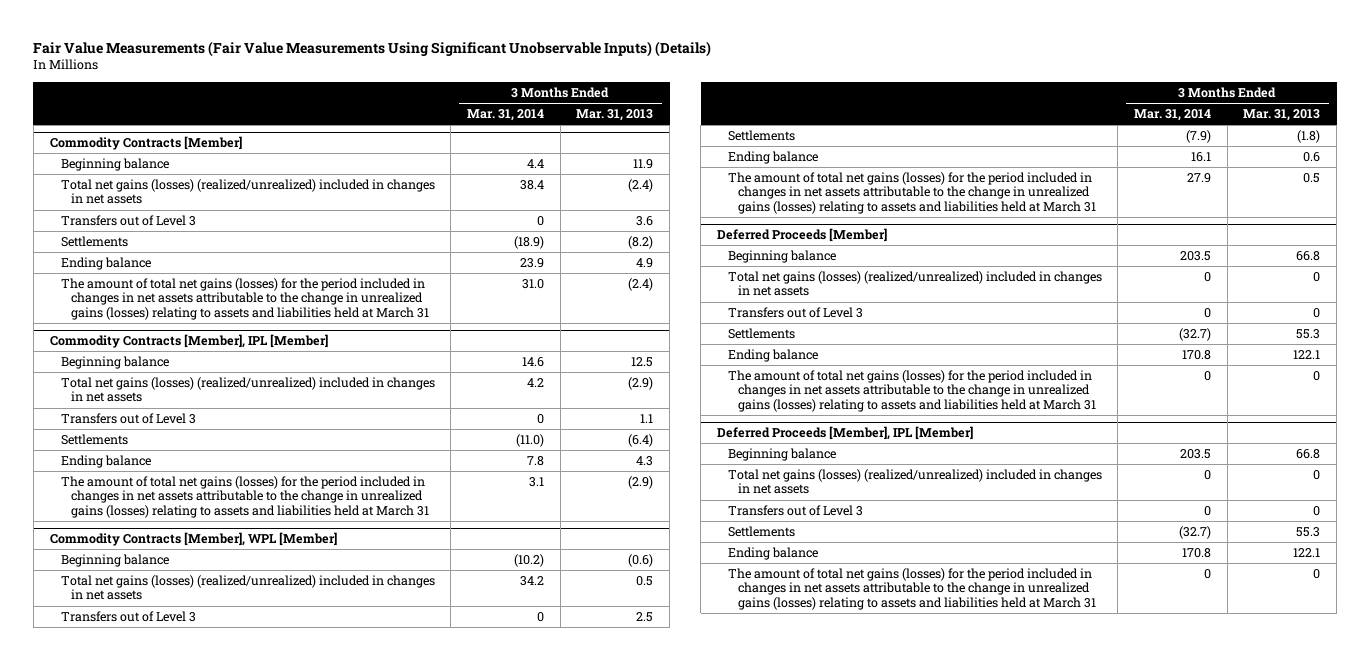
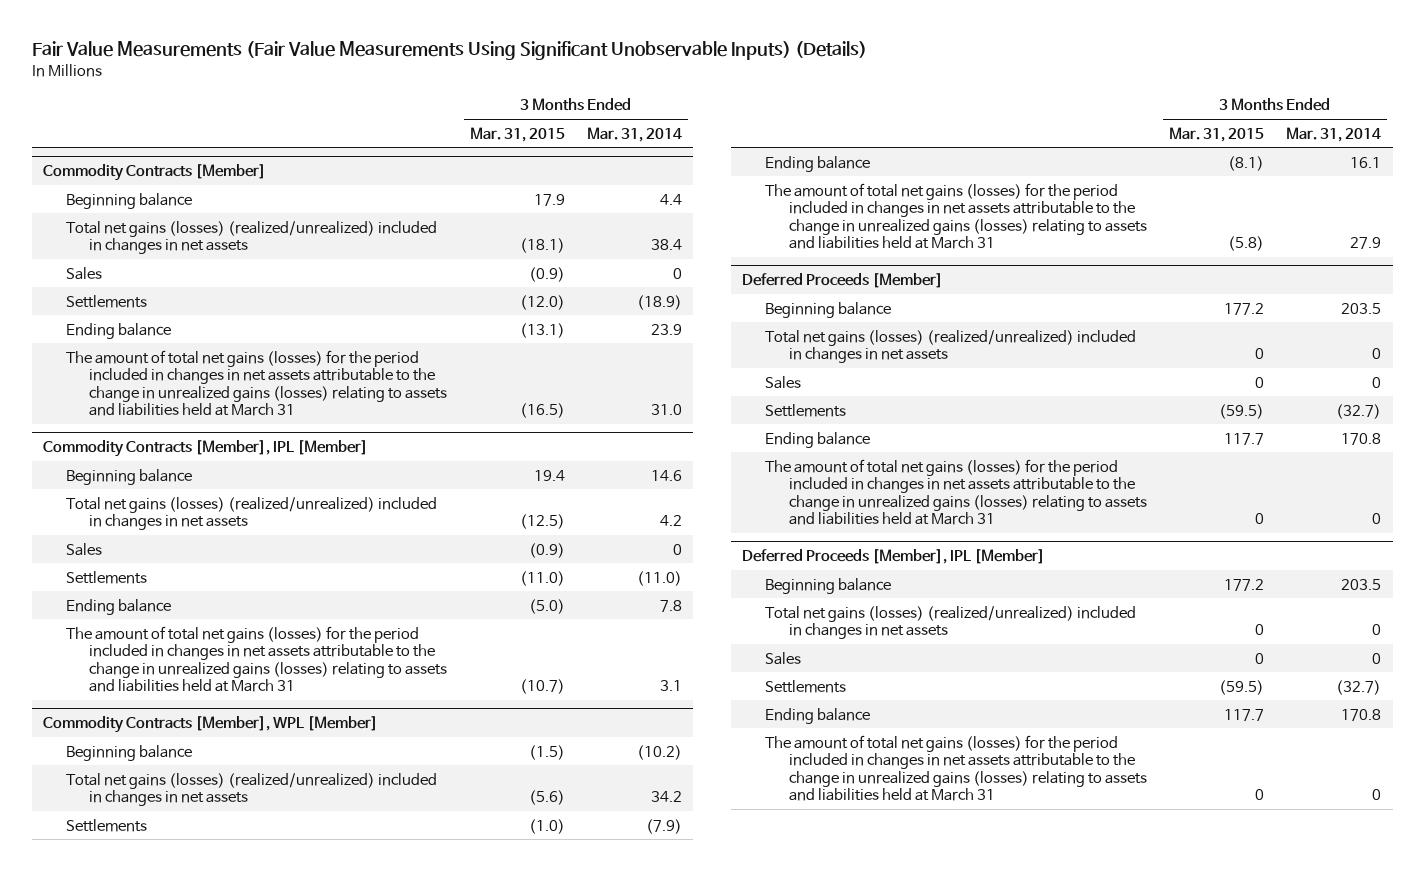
[576,109,654,122] Mar. 31, 2013 -> none
none -> [469,126,565,142] Mar. 31, 2015
[60,215,196,227] Transfers out of Level 3 -> none
none -> [66,266,103,280] Sales
[60,413,196,425] Transfers out of Level 3 -> none
none -> [66,542,103,556] Sales
[60,611,196,623] Transfers out of Level 3 -> none
[727,307,863,319] Transfers out of Level 3 -> none
none -> [765,375,802,389] Sales
[727,505,863,517] Transfers out of Level 3 -> none
none -> [765,651,802,665] Sales

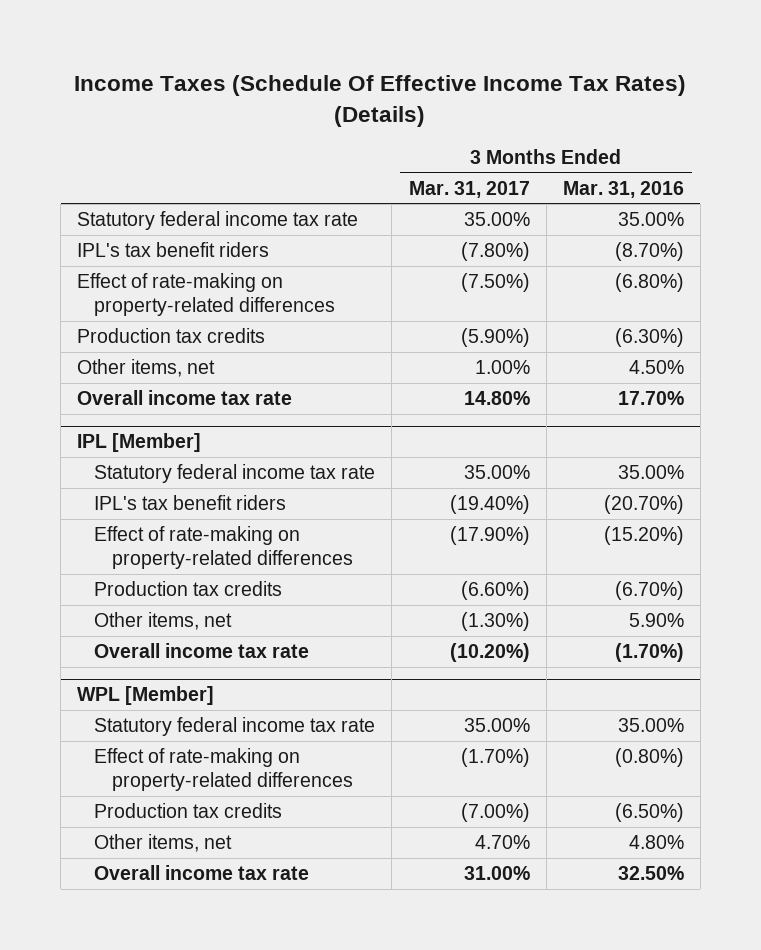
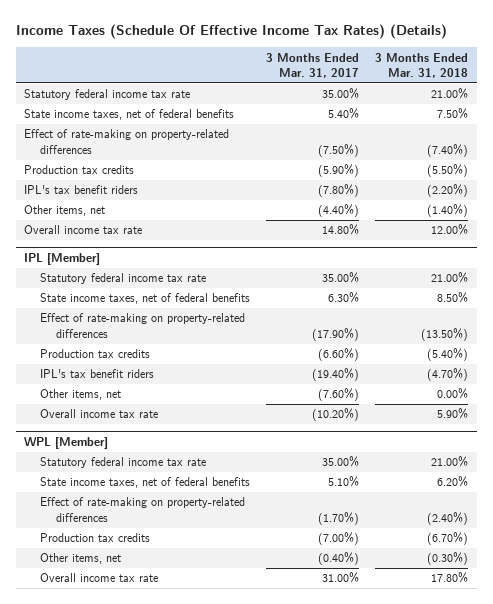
[562,180,684,198] Mar. 31, 2016 -> none
none -> [375,52,469,79] 3 Months Ended Mar. 31, 2018
none -> [24,109,235,121] State income taxes, net of federal benefits
[77,242,270,258] IPL's tax benefit riders -> [24,185,139,195] IPL's tax benefit riders
[474,360,530,375] 1.00% -> [318,204,360,218] (4.40%)
none -> [40,293,251,305] State income taxes, net of federal benefits
[94,495,287,511] IPL's tax benefit riders -> [40,369,155,379] IPL's tax benefit riders
[460,612,530,632] (1.30%) -> [318,388,360,402] (7.60%)
none -> [40,477,251,489] State income taxes, net of federal benefits
[474,835,530,850] 4.70% -> [318,552,360,566] (0.40%)

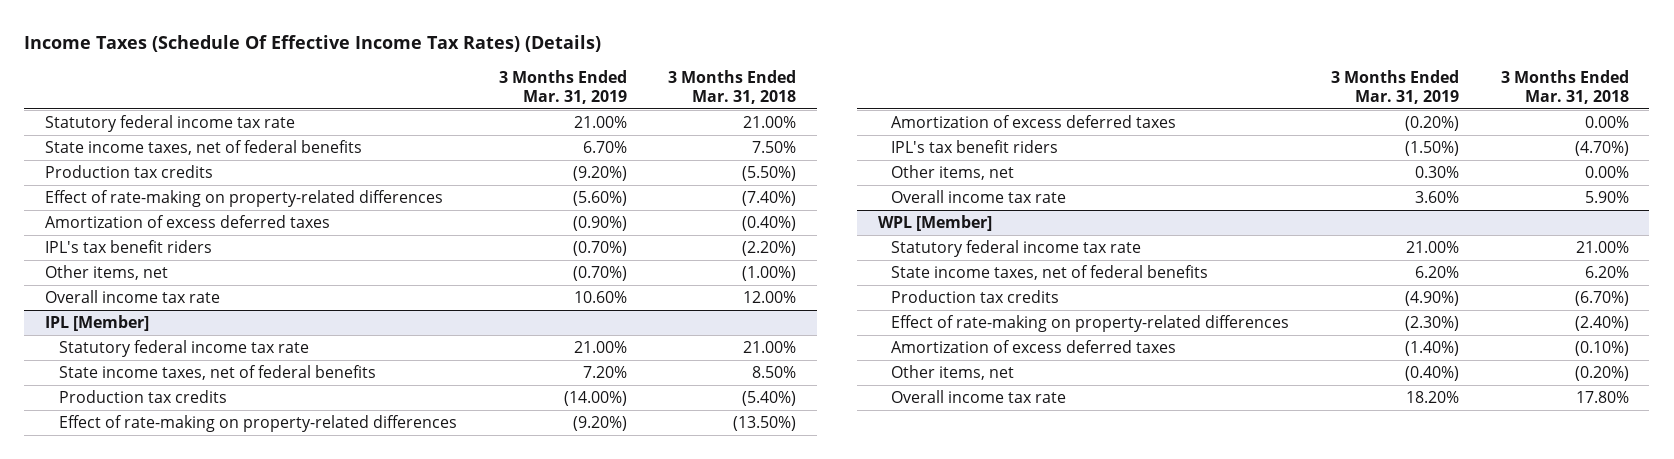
[266,52,360,79] 3 Months Ended Mar. 31, 2017 -> none
none -> [498,69,627,104] 3 Months Ended Mar. 31, 2019
[24,129,230,154] Effect of rate-making on property-related differences -> [45,190,444,208] Effect of rate-making on property-related differences
none -> [45,215,331,229] Amortization of excess deferred taxes
[427,204,469,218] (1.40%) -> [742,266,797,282] (1.00%)
[40,313,246,338] Effect of rate-making on property-related differences -> [58,415,457,433] Effect of rate-making on property-related differences
none -> [891,115,1177,129] Amortization of excess deferred taxes
[40,497,246,522] Effect of rate-making on property-related differences -> [891,315,1290,333] Effect of rate-making on property-related differences
none -> [891,340,1177,354] Amortization of excess deferred taxes
[427,552,469,566] (0.30%) -> [1574,366,1629,382] (0.20%)

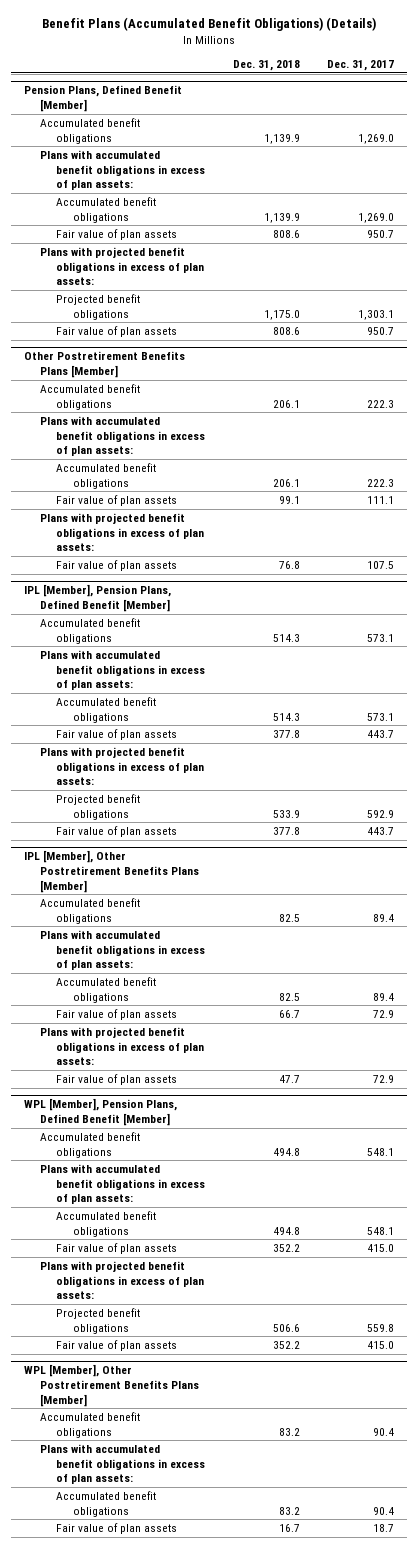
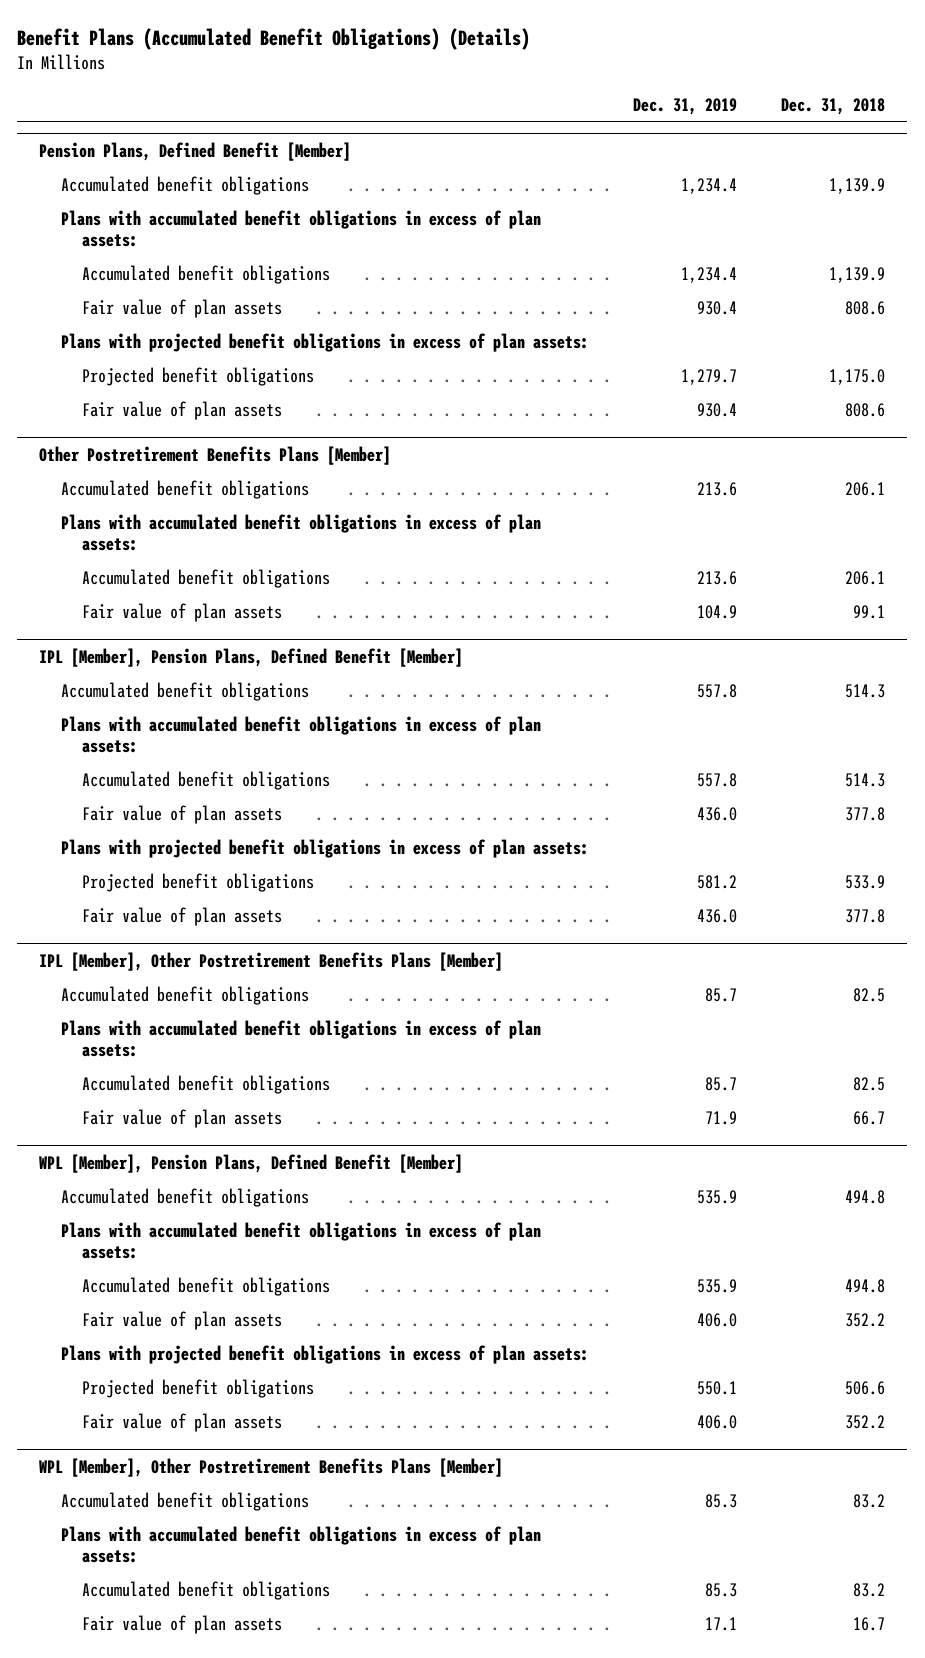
[326,60,394,72] Dec. 31, 2017 -> none
none -> [633,97,738,115] Dec. 31, 2019
[40,512,205,552] Plans with projected benefit obligations in excess of plan assets: -> none
[56,559,178,571] Fair value of plan assets -> none
[40,1026,205,1066] Plans with projected benefit obligations in excess of plan assets: -> none
[56,1073,178,1085] Fair value of plan assets -> none

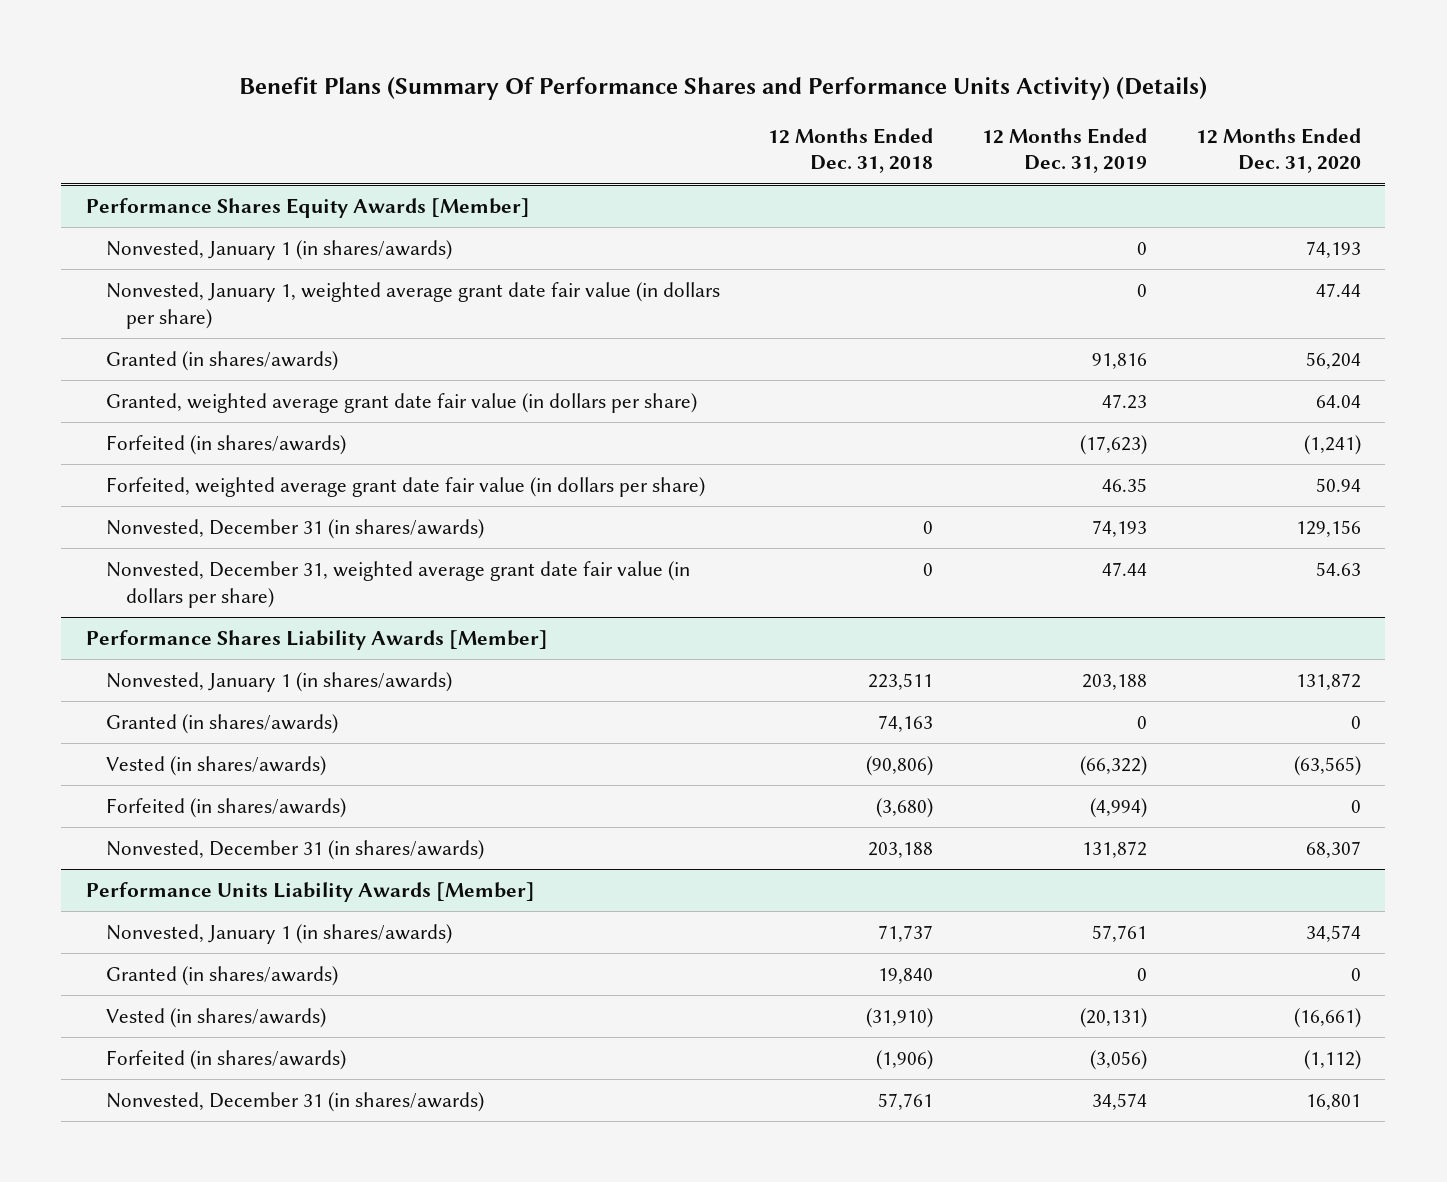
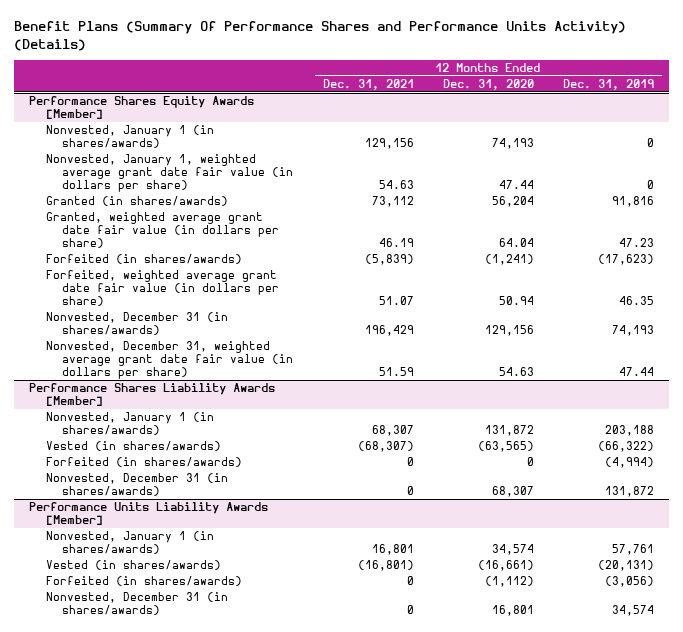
[768,127,934,174] 12 Months Ended Dec. 31, 2018 -> none
none -> [322,78,414,90] Dec. 31, 2021
[105,713,338,734] Granted (in shares/awards) -> none
[105,965,338,986] Granted (in shares/awards) -> none

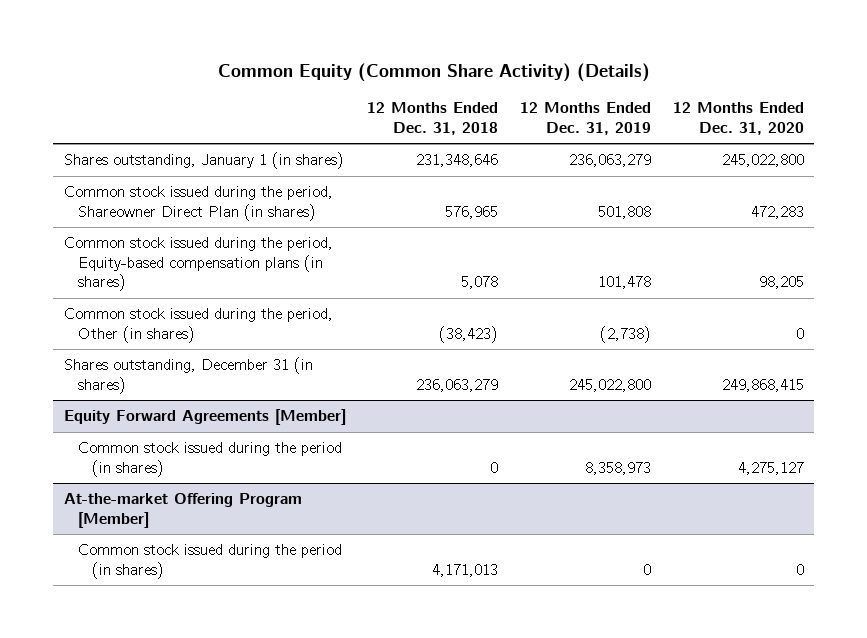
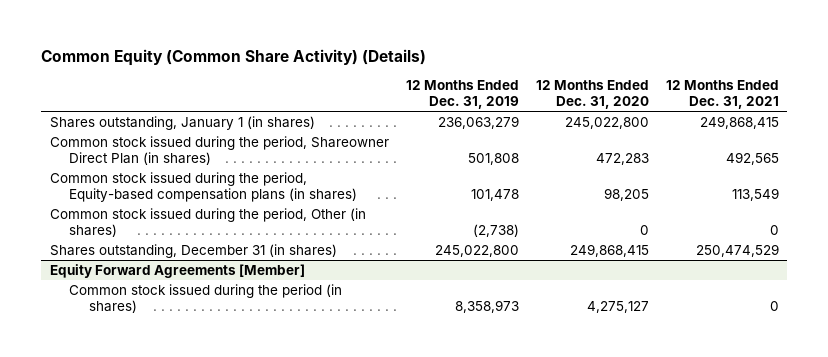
[367,102,499,135] 12 Months Ended Dec. 31, 2018 -> none
none -> [665,80,779,109] 12 Months Ended Dec. 31, 2021
[63,493,302,528] At-the-market Offering Program [Member] -> none
[77,544,342,579] Common stock issued during the period (in shares) -> none

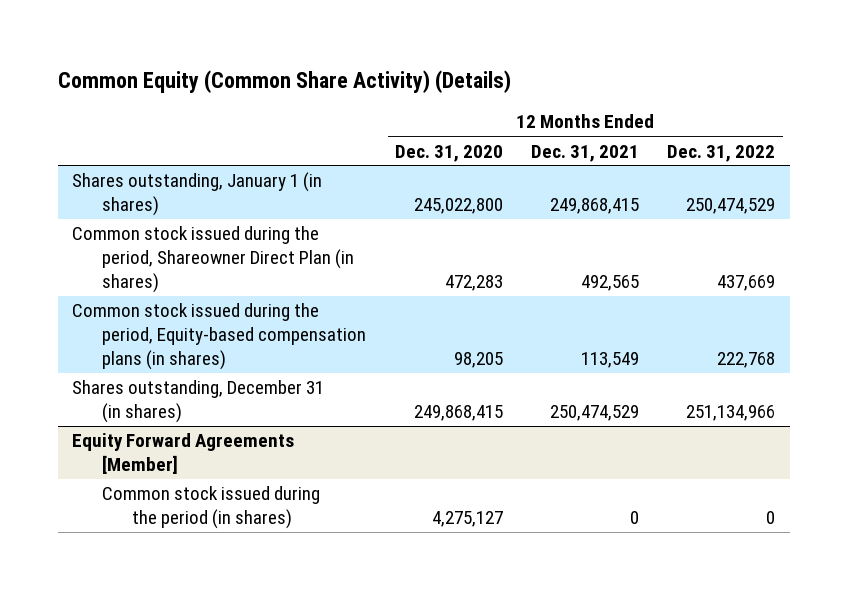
[405,80,519,109] 12 Months Ended Dec. 31, 2019 -> none
none -> [667,144,776,162] Dec. 31, 2022
[49,208,366,237] Common stock issued during the period, Other (in shares) -> none

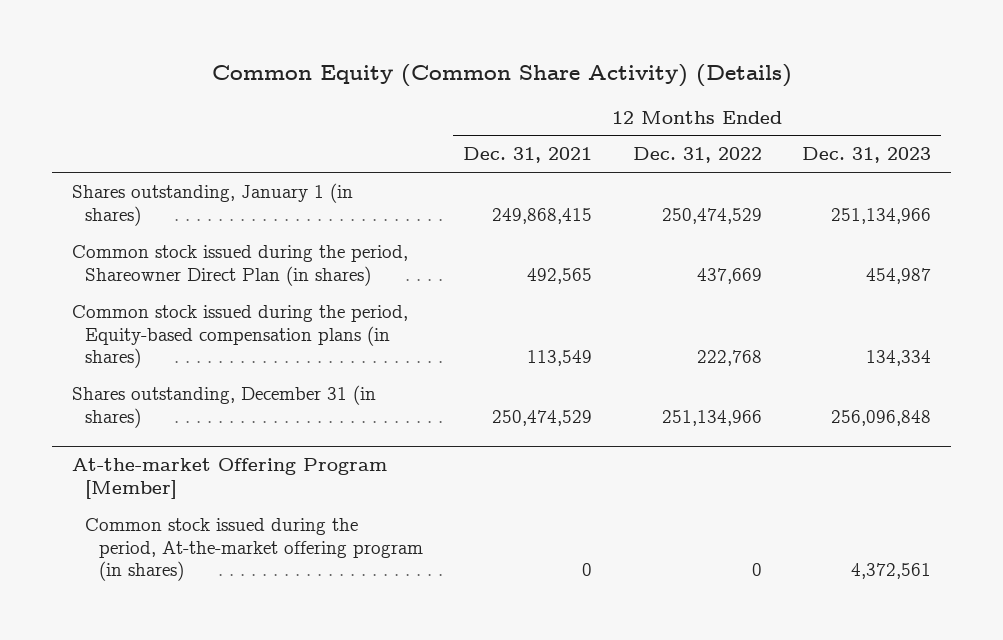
[394,144,503,162] Dec. 31, 2020 -> none
none -> [802,147,932,164] Dec. 31, 2023
[72,433,295,475] Equity Forward Agreements [Member] -> none
none -> [71,458,387,499] At-the-market Offering Program [Member]
[102,486,321,530] Common stock issued during the period (in shares) -> [85,517,423,582] Common stock issued during the period, At-the-market offering program (in shares)

